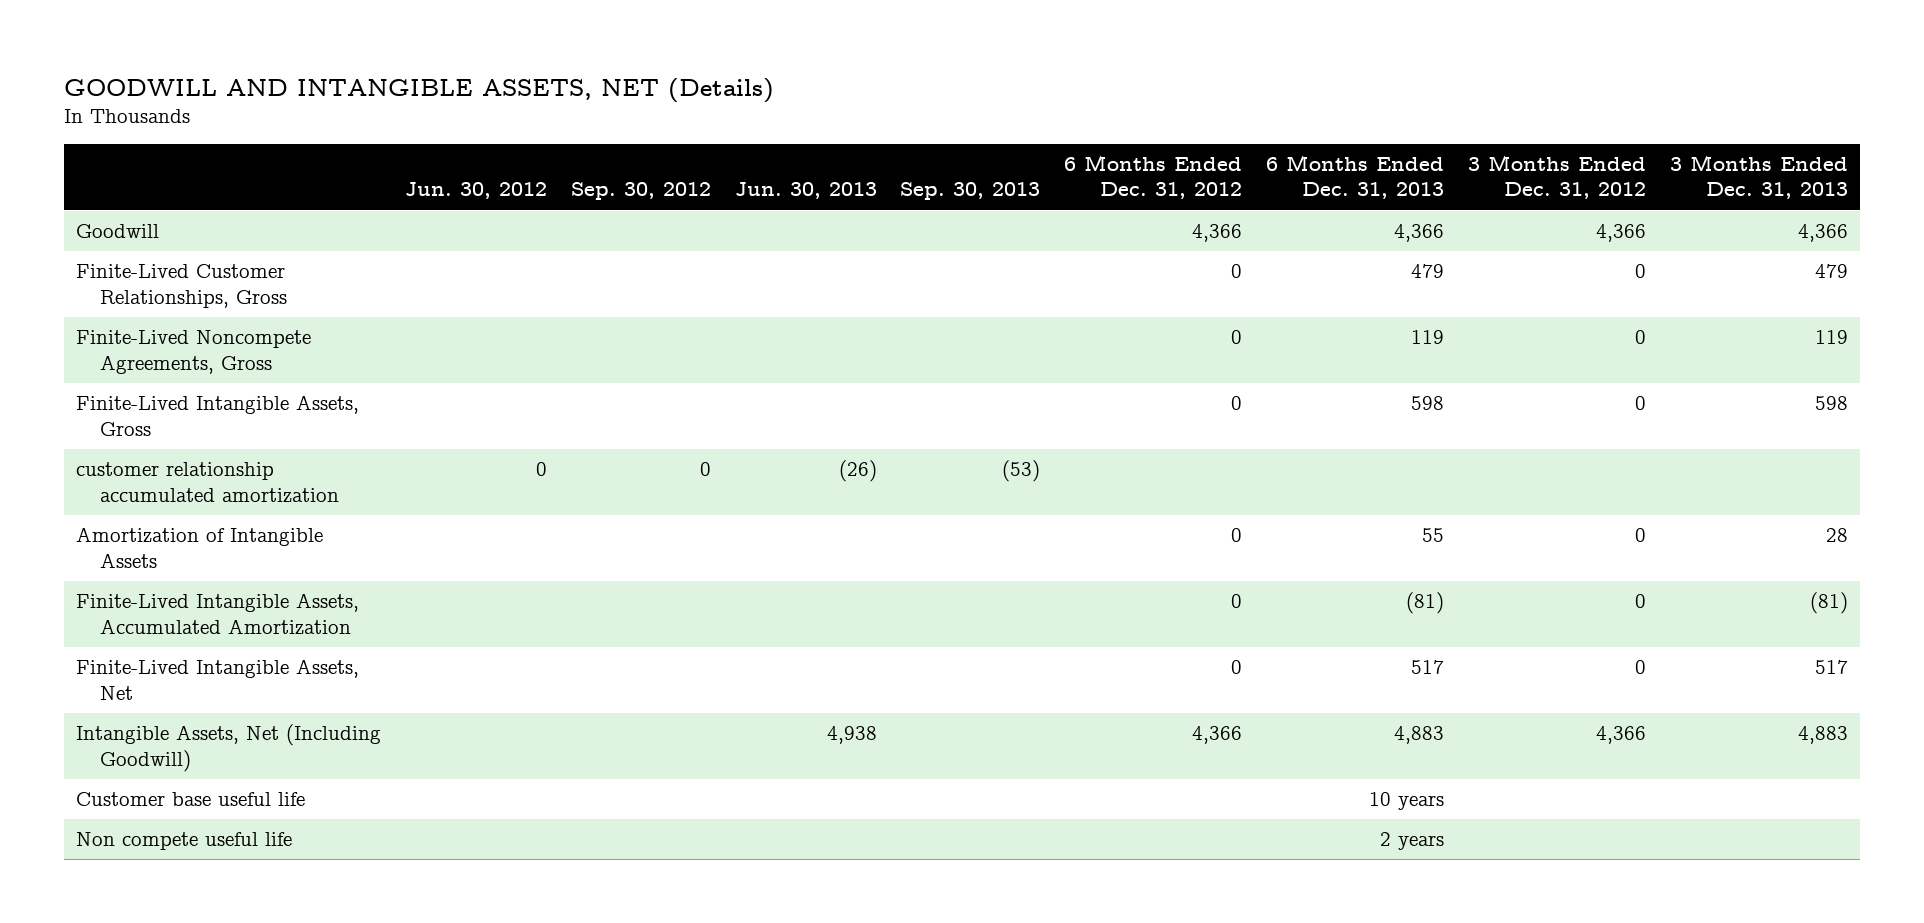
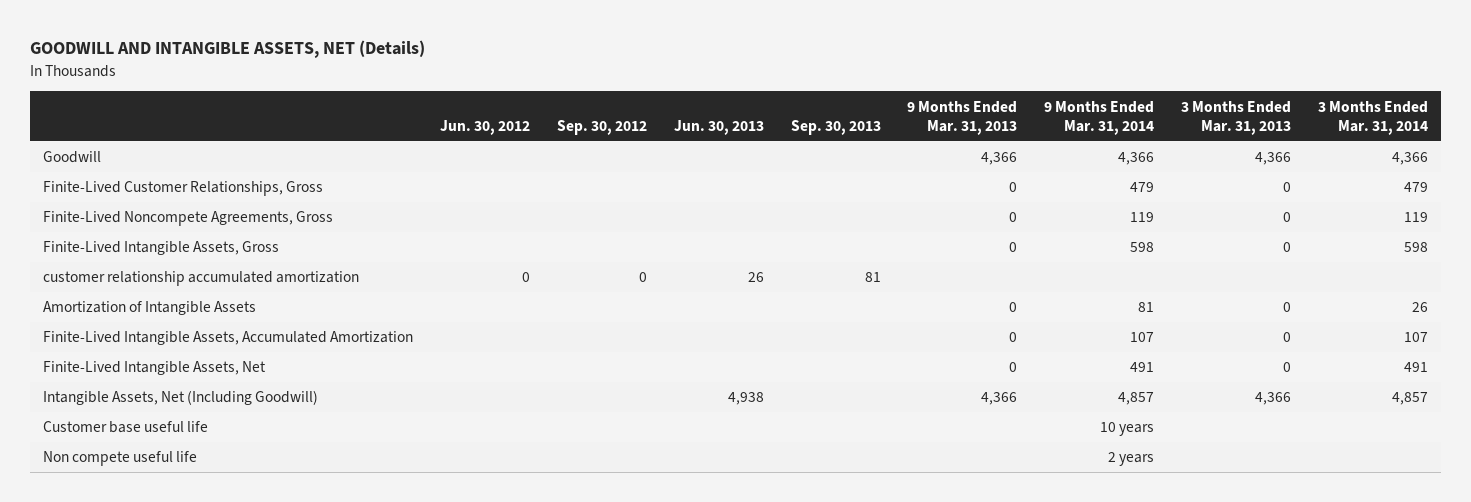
[1064,154,1243,200] 6 Months Ended Dec. 31, 2012 -> none
[1266,154,1445,200] 6 Months Ended Dec. 31, 2013 -> none
[1467,154,1646,200] 3 Months Ended Dec. 31, 2012 -> none
[1669,154,1848,200] 3 Months Ended Dec. 31, 2013 -> none
none -> [907,100,1018,135] 9 Months Ended Mar. 31, 2013
none -> [1044,100,1155,135] 9 Months Ended Mar. 31, 2014
none -> [1181,100,1292,135] 3 Months Ended Mar. 31, 2013
none -> [1317,100,1428,135] 3 Months Ended Mar. 31, 2014
[838,460,877,483] (26) -> [747,272,764,283] 26
[1002,460,1041,483] (53) -> [864,272,881,283] 81

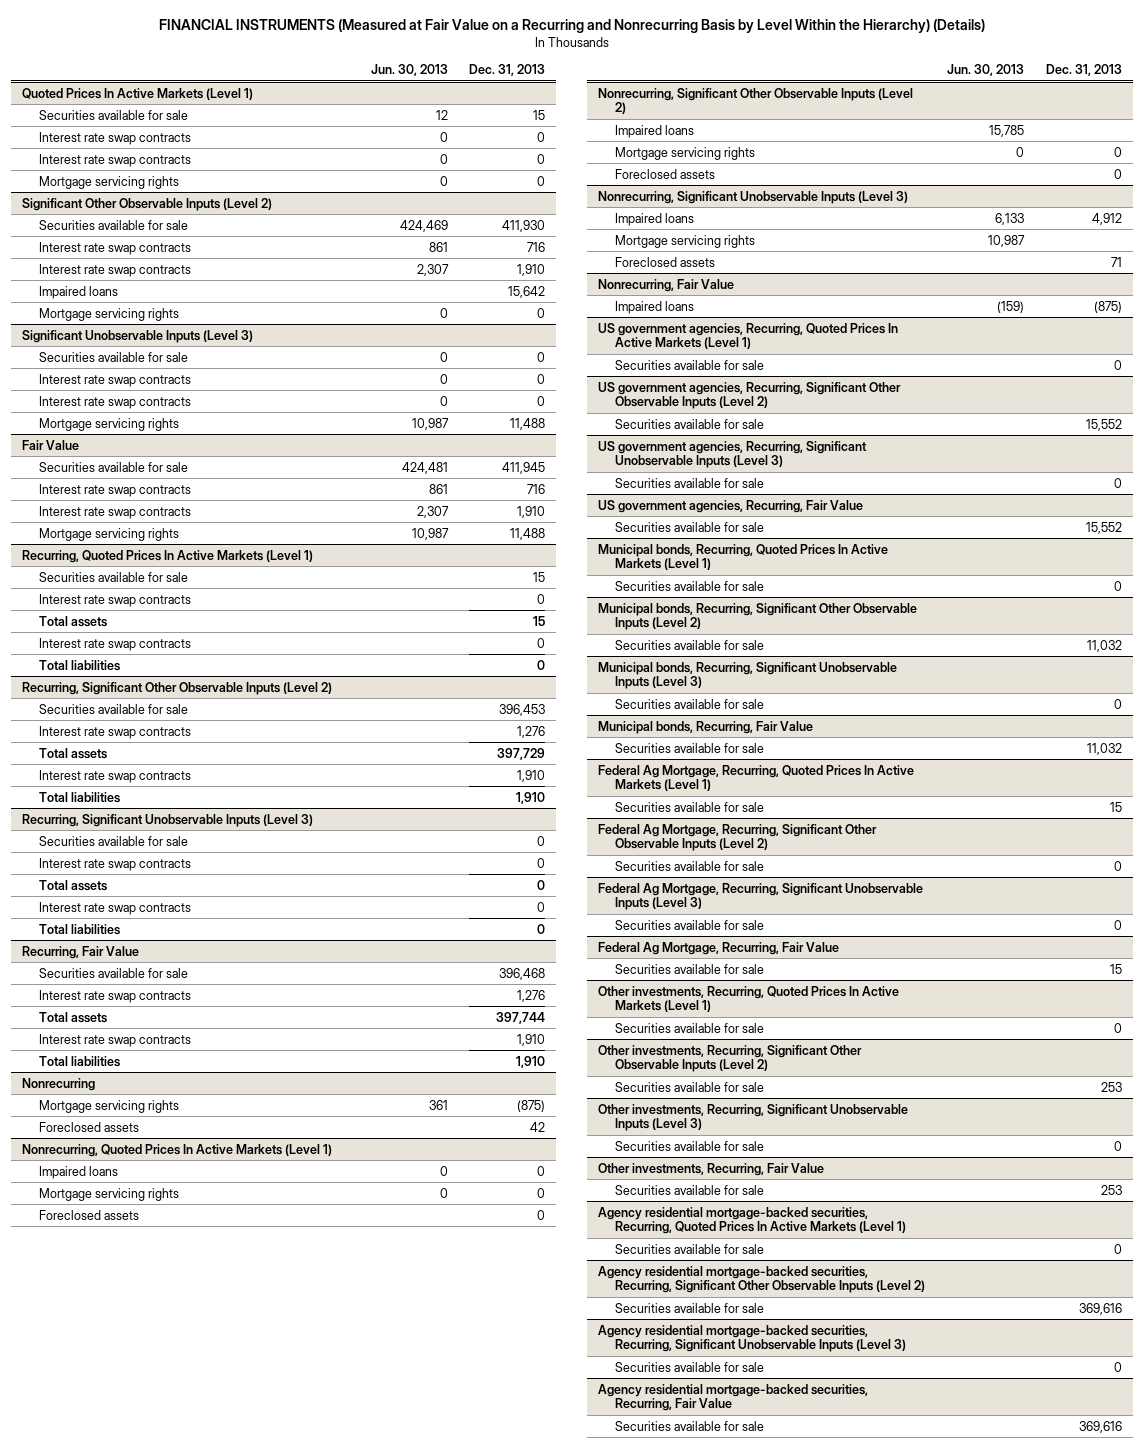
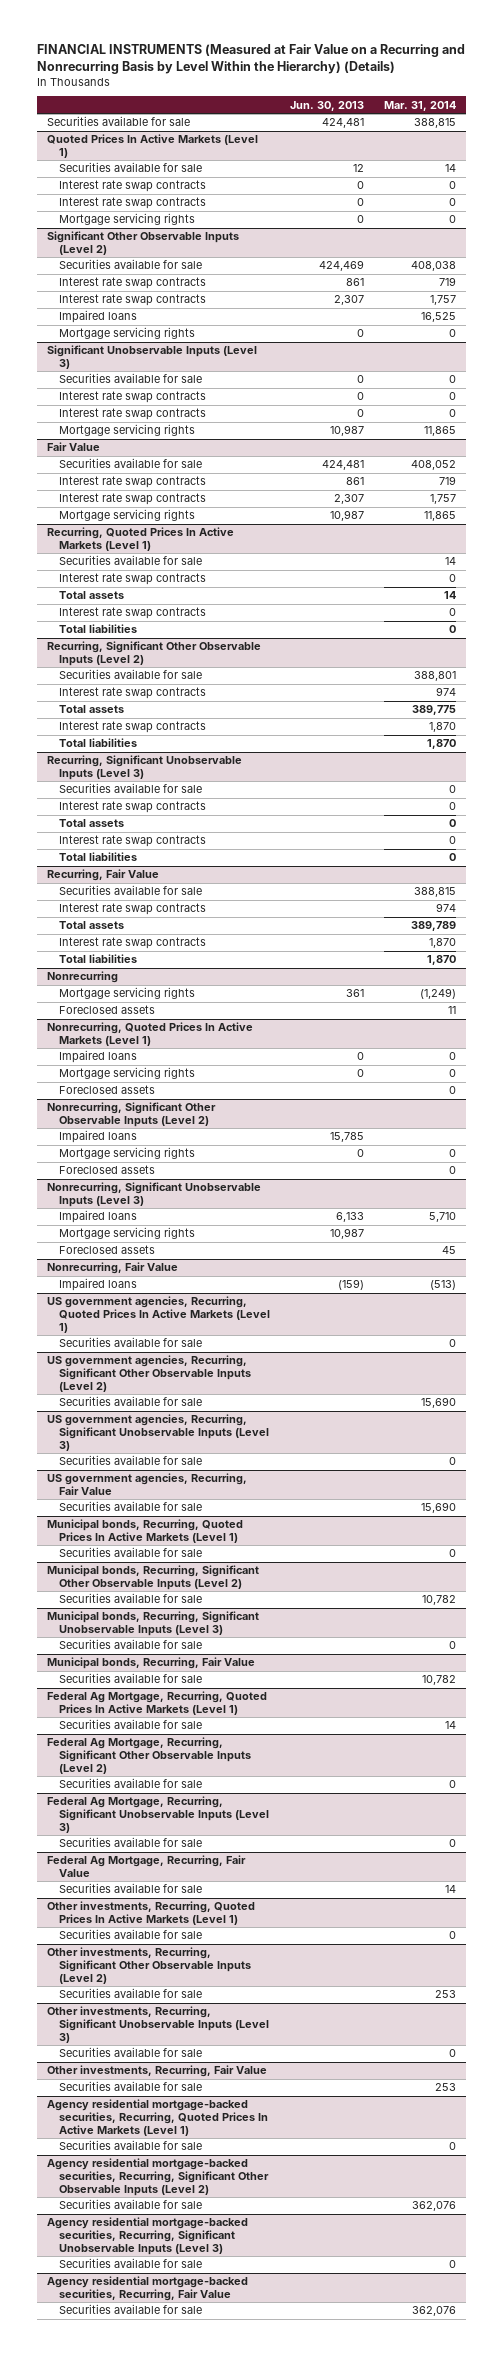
[469,64,546,77] Dec. 31, 2013 -> none
none -> [384,100,457,111] Mar. 31, 2014
none -> [46,116,190,127] Securities available for sale

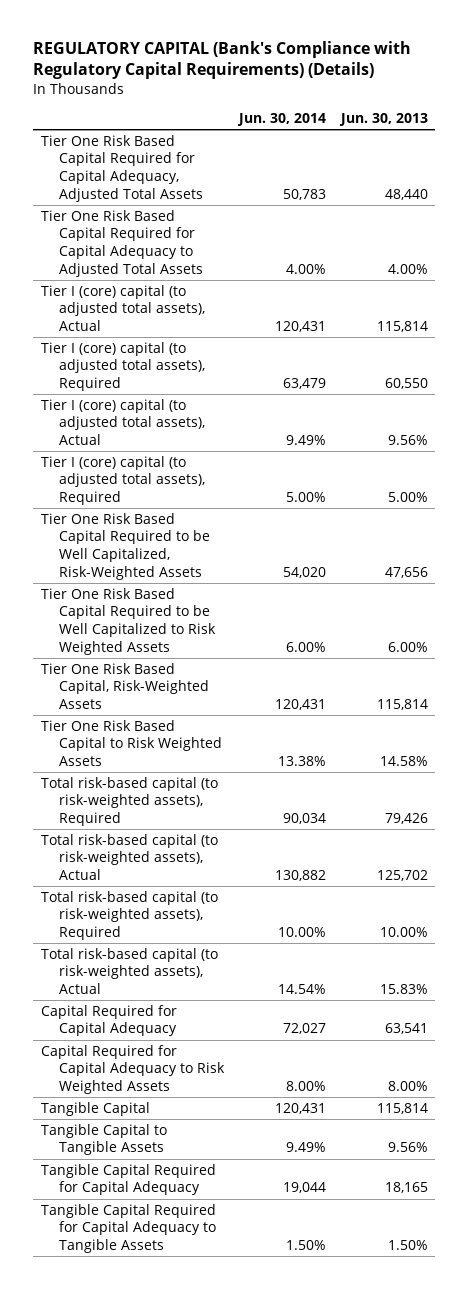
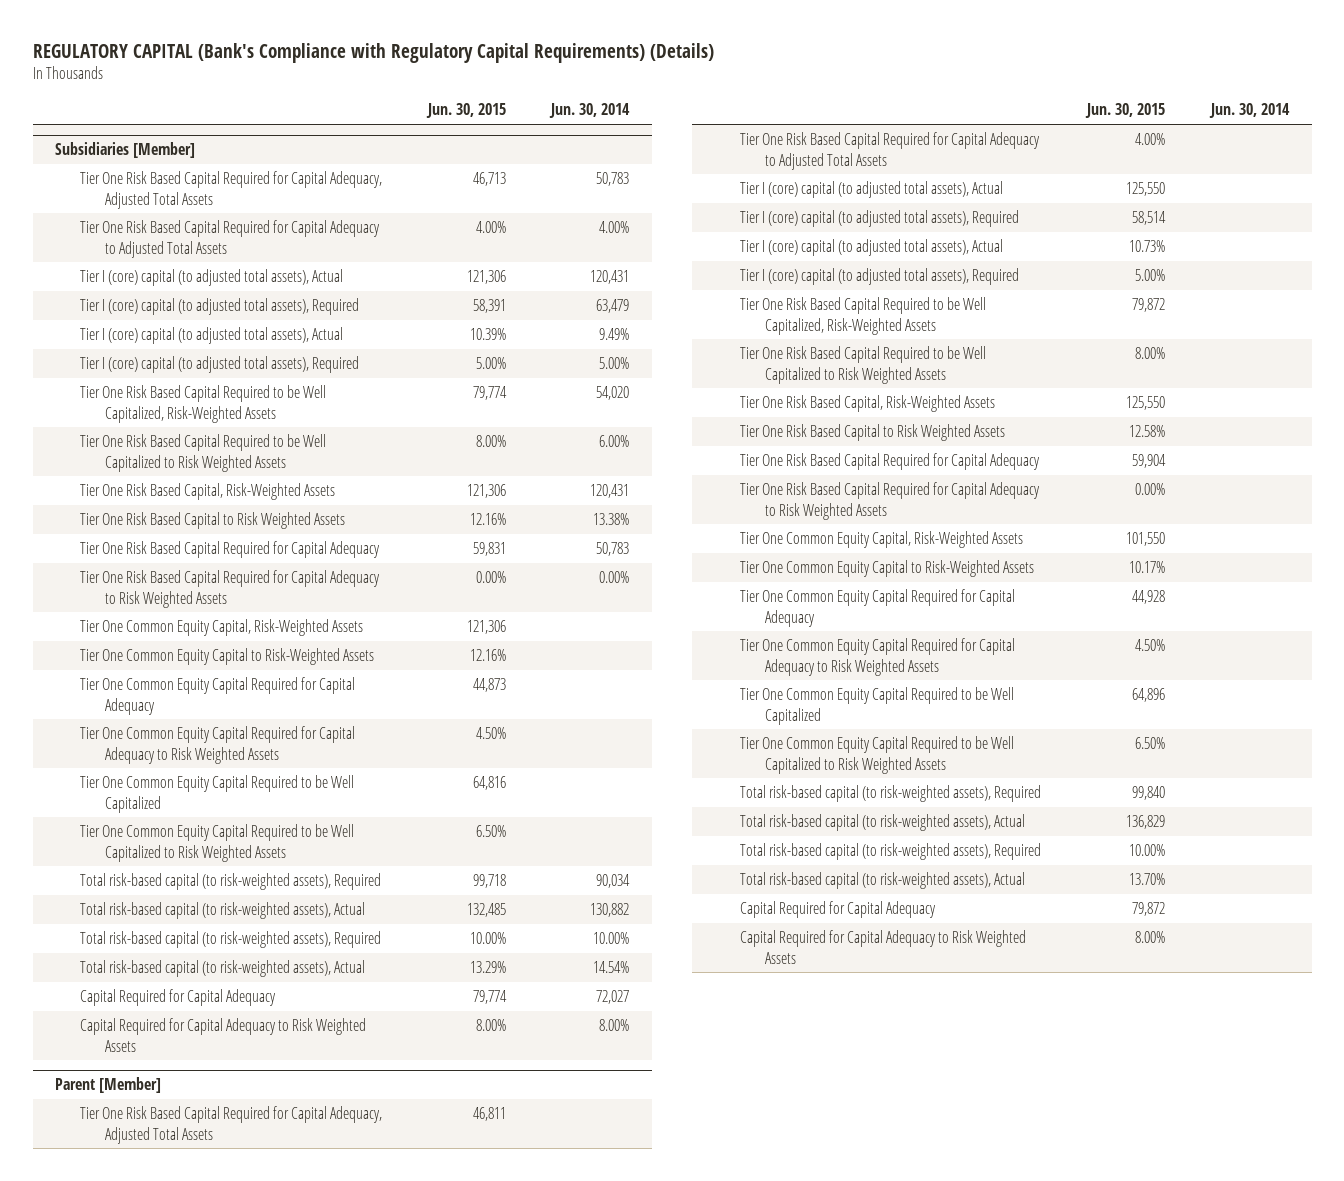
[338,113,428,127] Jun. 30, 2013 -> none
none -> [425,103,506,119] Jun. 30, 2015
none -> [55,142,196,159] Subsidiaries [Member]
none -> [80,541,381,559] Tier One Risk Based Capital Required for Capital Adequacy
none -> [80,570,381,608] Tier One Risk Based Capital Required for Capital Adequacy to Risk Weighted Assets
none -> [80,619,364,637] Tier One Common Equity Capital, Risk-Weighted Assets
none -> [80,648,375,666] Tier One Common Equity Capital to Risk-Weighted Assets
none -> [80,677,356,715] Tier One Common Equity Capital Required for Capital Adequacy
none -> [80,726,356,764] Tier One Common Equity Capital Required for Capital Adequacy to Risk Weighted Assets
none -> [80,775,355,813] Tier One Common Equity Capital Required to be Well Capitalized
none -> [80,824,355,862] Tier One Common Equity Capital Required to be Well Capitalized to Risk Weighted Assets
[40,1101,150,1116] Tangible Capital -> none
[40,1123,167,1156] Tangible Capital to Tangible Assets -> none
[40,1163,216,1196] Tangible Capital Required for Capital Adequacy -> none
[40,1203,216,1254] Tangible Capital Required for Capital Adequacy to Tangible Assets -> none
none -> [55,1077,162,1094] Parent [Member]
none -> [80,1106,383,1144] Tier One Risk Based Capital Required for Capital Adequacy, Adjusted Total Assets
none -> [739,132,1040,170] Tier One Risk Based Capital Required for Capital Adequacy to Adjusted Total Assets
none -> [739,181,1003,199] Tier I (core) capital (to adjusted total assets), Actual
none -> [739,210,1019,228] Tier I (core) capital (to adjusted total assets), Required
none -> [739,239,1003,257] Tier I (core) capital (to adjusted total assets), Actual
none -> [739,268,1019,286] Tier I (core) capital (to adjusted total assets), Required
none -> [739,297,986,335] Tier One Risk Based Capital Required to be Well Capitalized, Risk-Weighted Assets
none -> [739,346,986,384] Tier One Risk Based Capital Required to be Well Capitalized to Risk Weighted Assets
none -> [739,395,995,413] Tier One Risk Based Capital, Risk-Weighted Assets
none -> [739,424,1005,442] Tier One Risk Based Capital to Risk Weighted Assets
none -> [739,453,1040,471] Tier One Risk Based Capital Required for Capital Adequacy
none -> [739,482,1040,520] Tier One Risk Based Capital Required for Capital Adequacy to Risk Weighted Assets
none -> [739,531,1023,549] Tier One Common Equity Capital, Risk-Weighted Assets
none -> [739,560,1034,578] Tier One Common Equity Capital to Risk-Weighted Assets
none -> [739,589,1015,627] Tier One Common Equity Capital Required for Capital Adequacy
none -> [739,638,1015,676] Tier One Common Equity Capital Required for Capital Adequacy to Risk Weighted Assets
none -> [739,687,1014,725] Tier One Common Equity Capital Required to be Well Capitalized
none -> [739,736,1014,774] Tier One Common Equity Capital Required to be Well Capitalized to Risk Weighted Assets
none -> [739,785,1041,803] Total risk-based capital (to risk-weighted assets), Required
none -> [739,814,1025,832] Total risk-based capital (to risk-weighted assets), Actual
none -> [739,843,1041,861] Total risk-based capital (to risk-weighted assets), Required
none -> [739,872,1025,890] Total risk-based capital (to risk-weighted assets), Actual
none -> [739,901,936,919] Capital Required for Capital Adequacy
none -> [739,930,1026,964] Capital Required for Capital Adequacy to Risk Weighted Assets

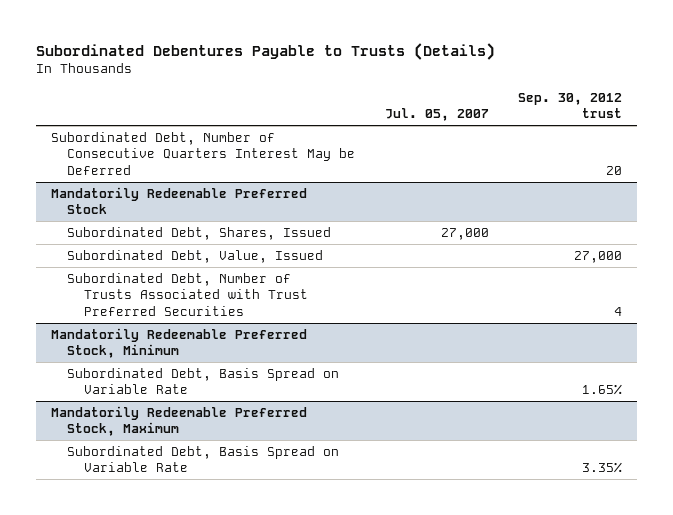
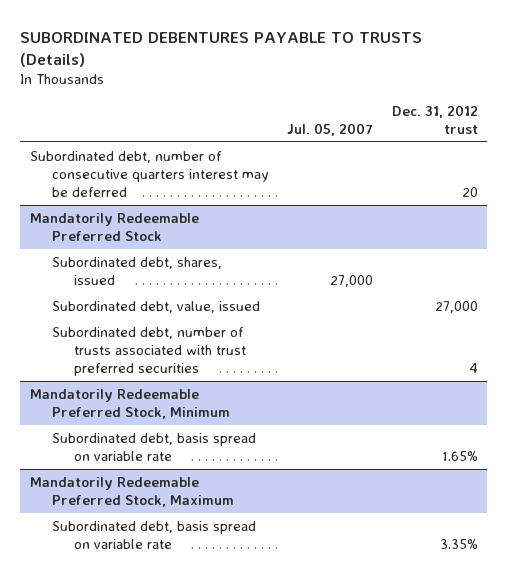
[36,43,496,61] Subordinated Debentures Payable to Trusts (Details) -> [20,31,423,67] SUBORDINATED DEBENTURES PAYABLE TO TRUSTS (Details)
[518,92,623,119] Sep. 30, 2012 trust -> none
none -> [391,104,478,135] Dec. 31, 2012 trust
[51,131,356,175] Subordinated Debt, Number of Consecutive Quarters Interest May be Deferred -> [29,150,269,198] Subordinated debt, number of consecutive quarters interest may be deferred
[67,226,332,240] Subordinated Debt, Shares, Issued -> [51,256,222,285] Subordinated debt, shares, issued
[67,249,324,263] Subordinated Debt, Value, Issued -> [51,300,260,313] Subordinated debt, value, issued
[67,272,308,316] Subordinated Debt, Number of Trusts Associated with Trust Preferred Securities -> [51,326,247,377] Subordinated debt, number of trusts associated with trust preferred securities
[67,367,340,395] Subordinated Debt, Basis Spread on Variable Rate -> [51,432,256,461] Subordinated debt, basis spread on variable rate
[67,445,340,473] Subordinated Debt, Basis Spread on Variable Rate -> [51,520,256,549] Subordinated debt, basis spread on variable rate

